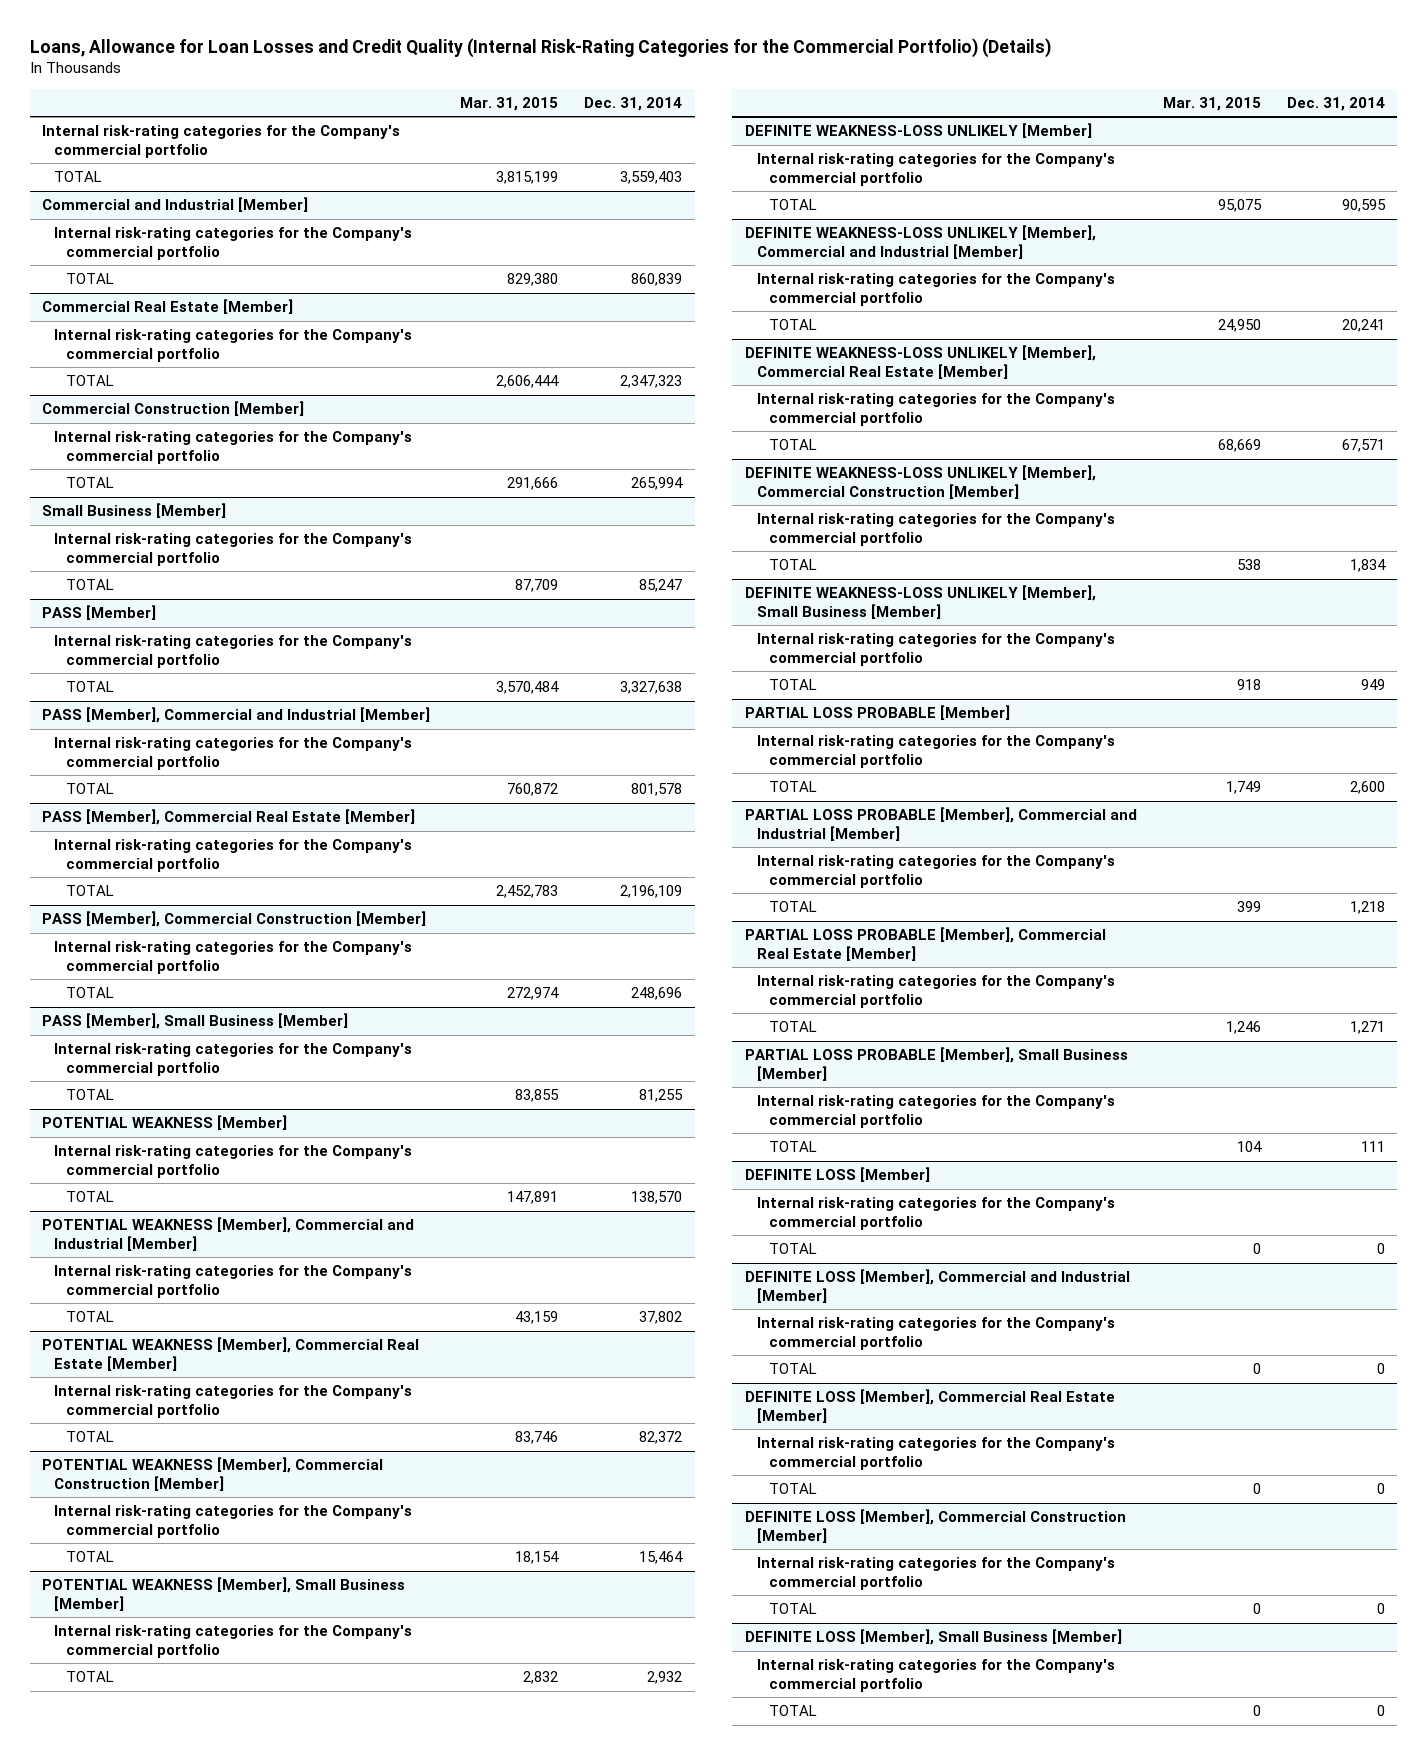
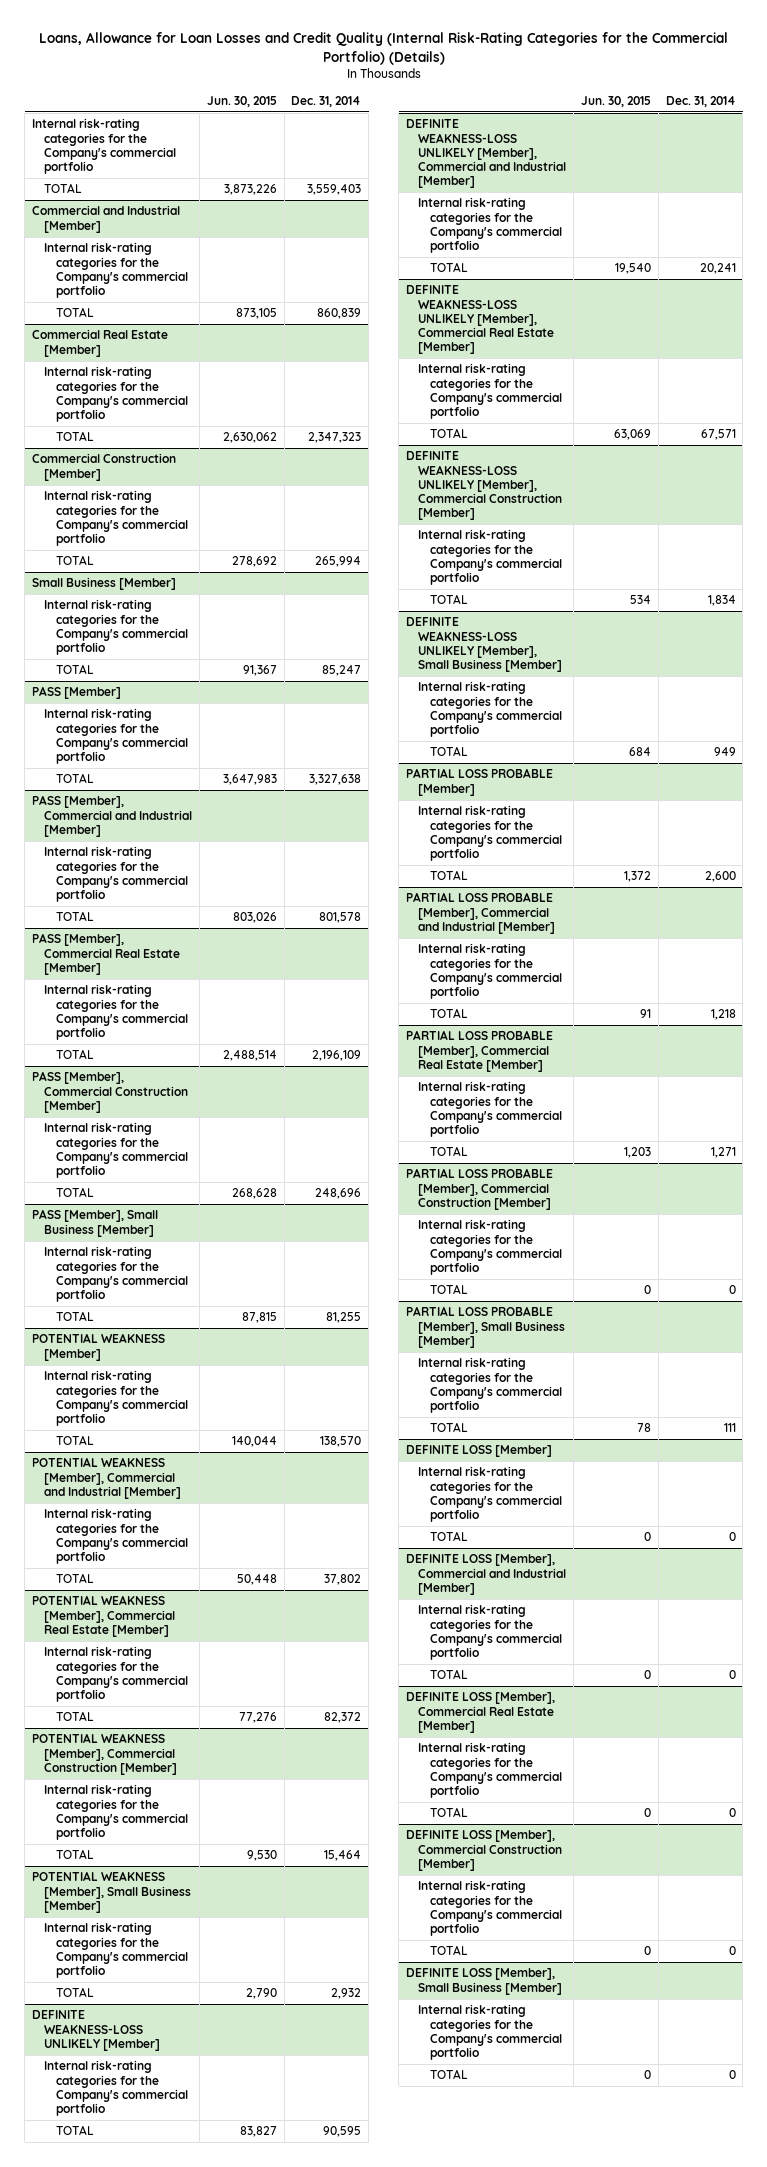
[460,96,559,111] Mar. 31, 2015 -> none
none -> [206,96,277,108] Jun. 30, 2015
none -> [406,1168,554,1210] PARTIAL LOSS PROBABLE [Member], Commercial Construction [Member]
none -> [417,1219,562,1275] Internal risk-rating categories for the Company's commercial portfolio
none -> [429,1284,468,1295] TOTAL

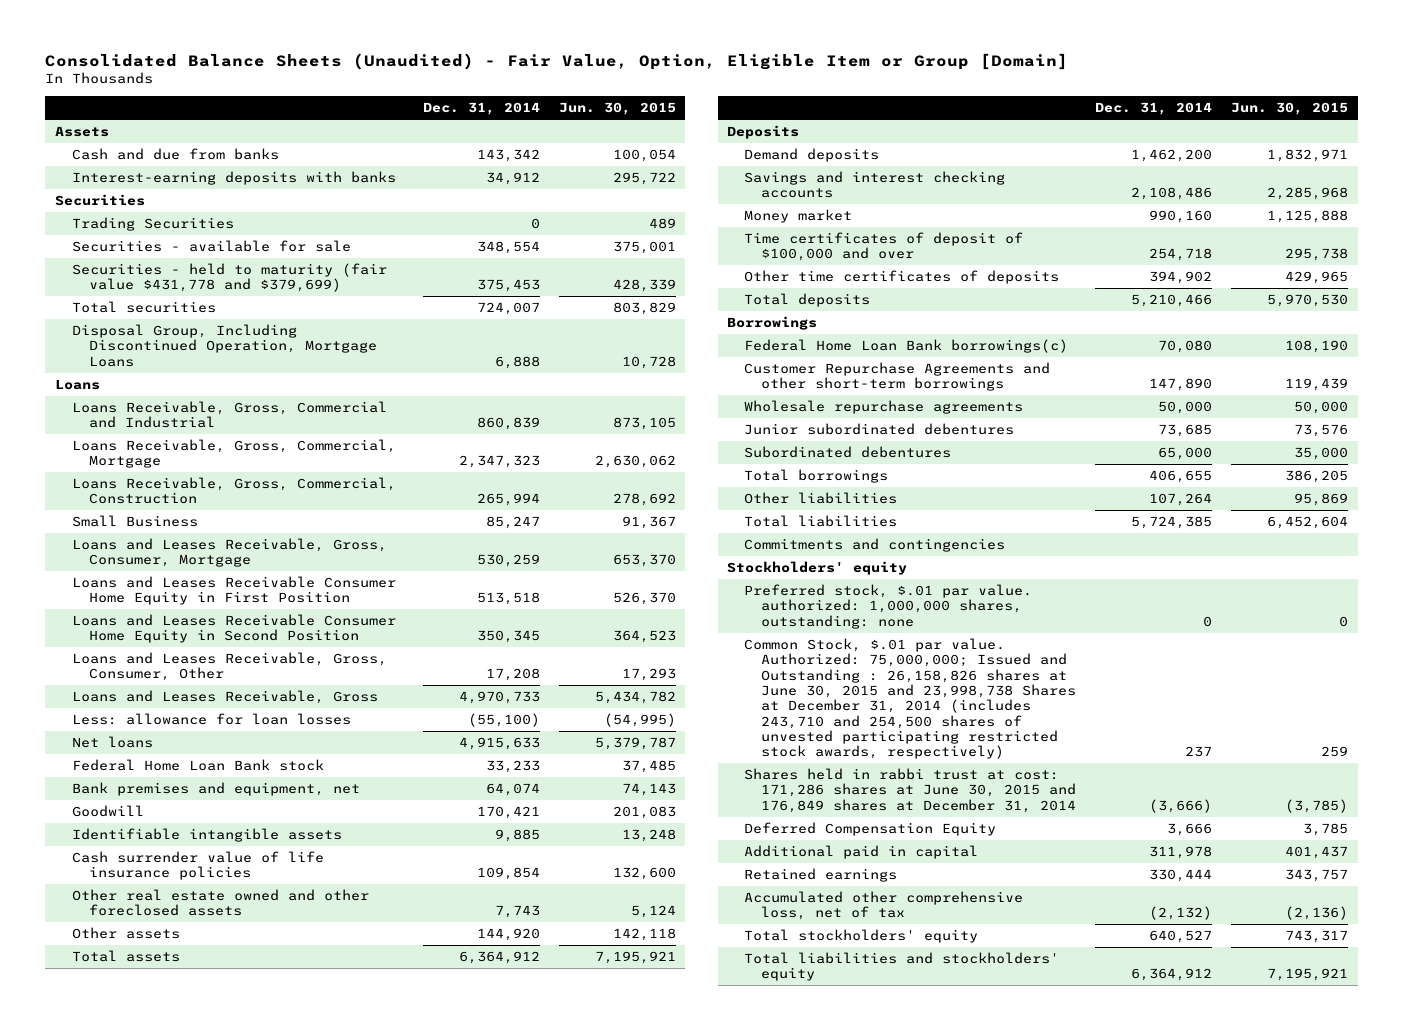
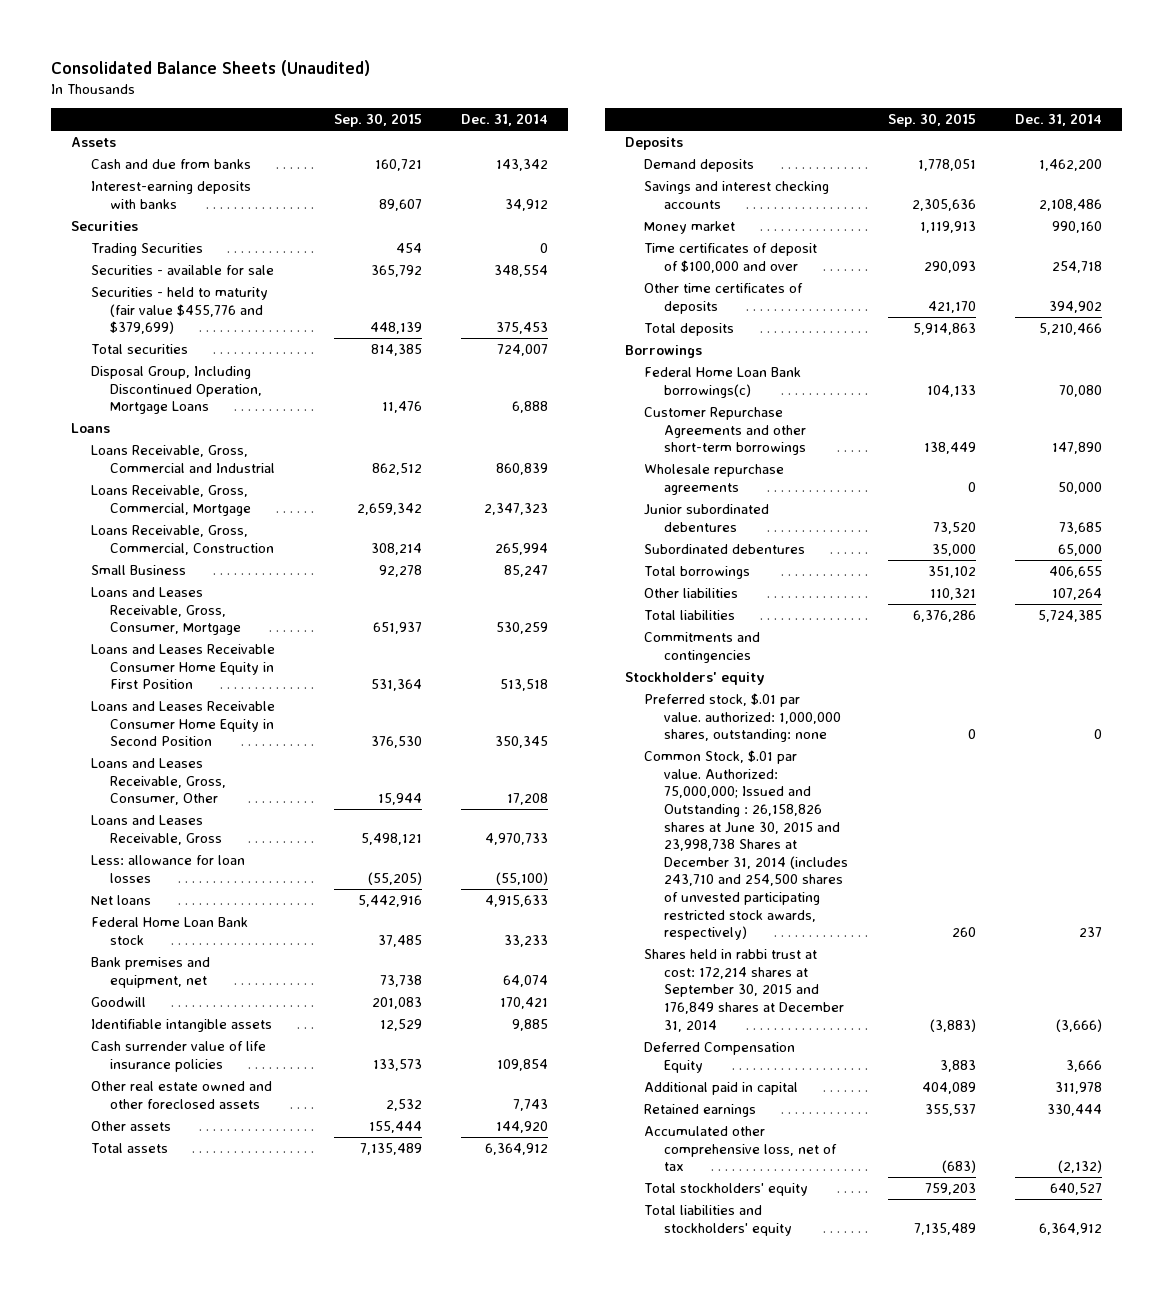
[45,52,1069,70] Consolidated Balance Sheets (Unaudited) - Fair Value, Option, Eligible Item or Group [Domain] -> [51,59,371,76] Consolidated Balance Sheets (Unaudited)
[558,102,676,116] Jun. 30, 2015 -> none
none -> [333,113,422,128] Sep. 30, 2015
[71,263,387,293] Securities - held to maturity (fair value $431,778 and $379,699) -> [90,287,268,335] Securities - held to maturity (fair value $455,776 and $379,699)
[744,768,1077,813] Shares held in rabbi trust at cost: 171,286 shares at June 30, 2015 and 176,849 shares at December 31, 2014 -> [644,949,845,1032] Shares held in rabbi trust at cost: 172,214 shares at September 30, 2015 and 176,849 shares at December 31, 2014

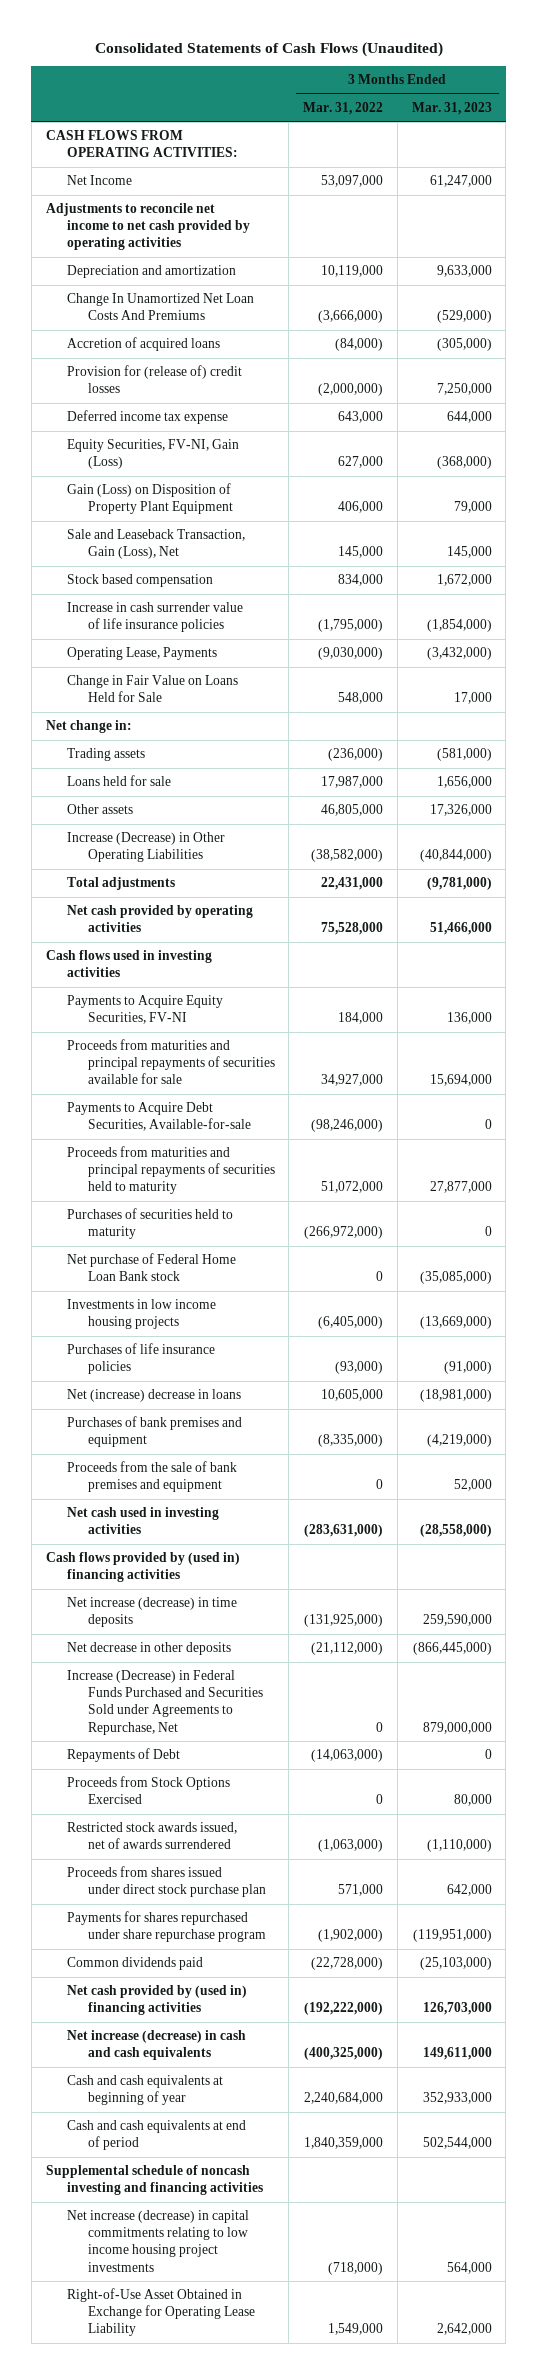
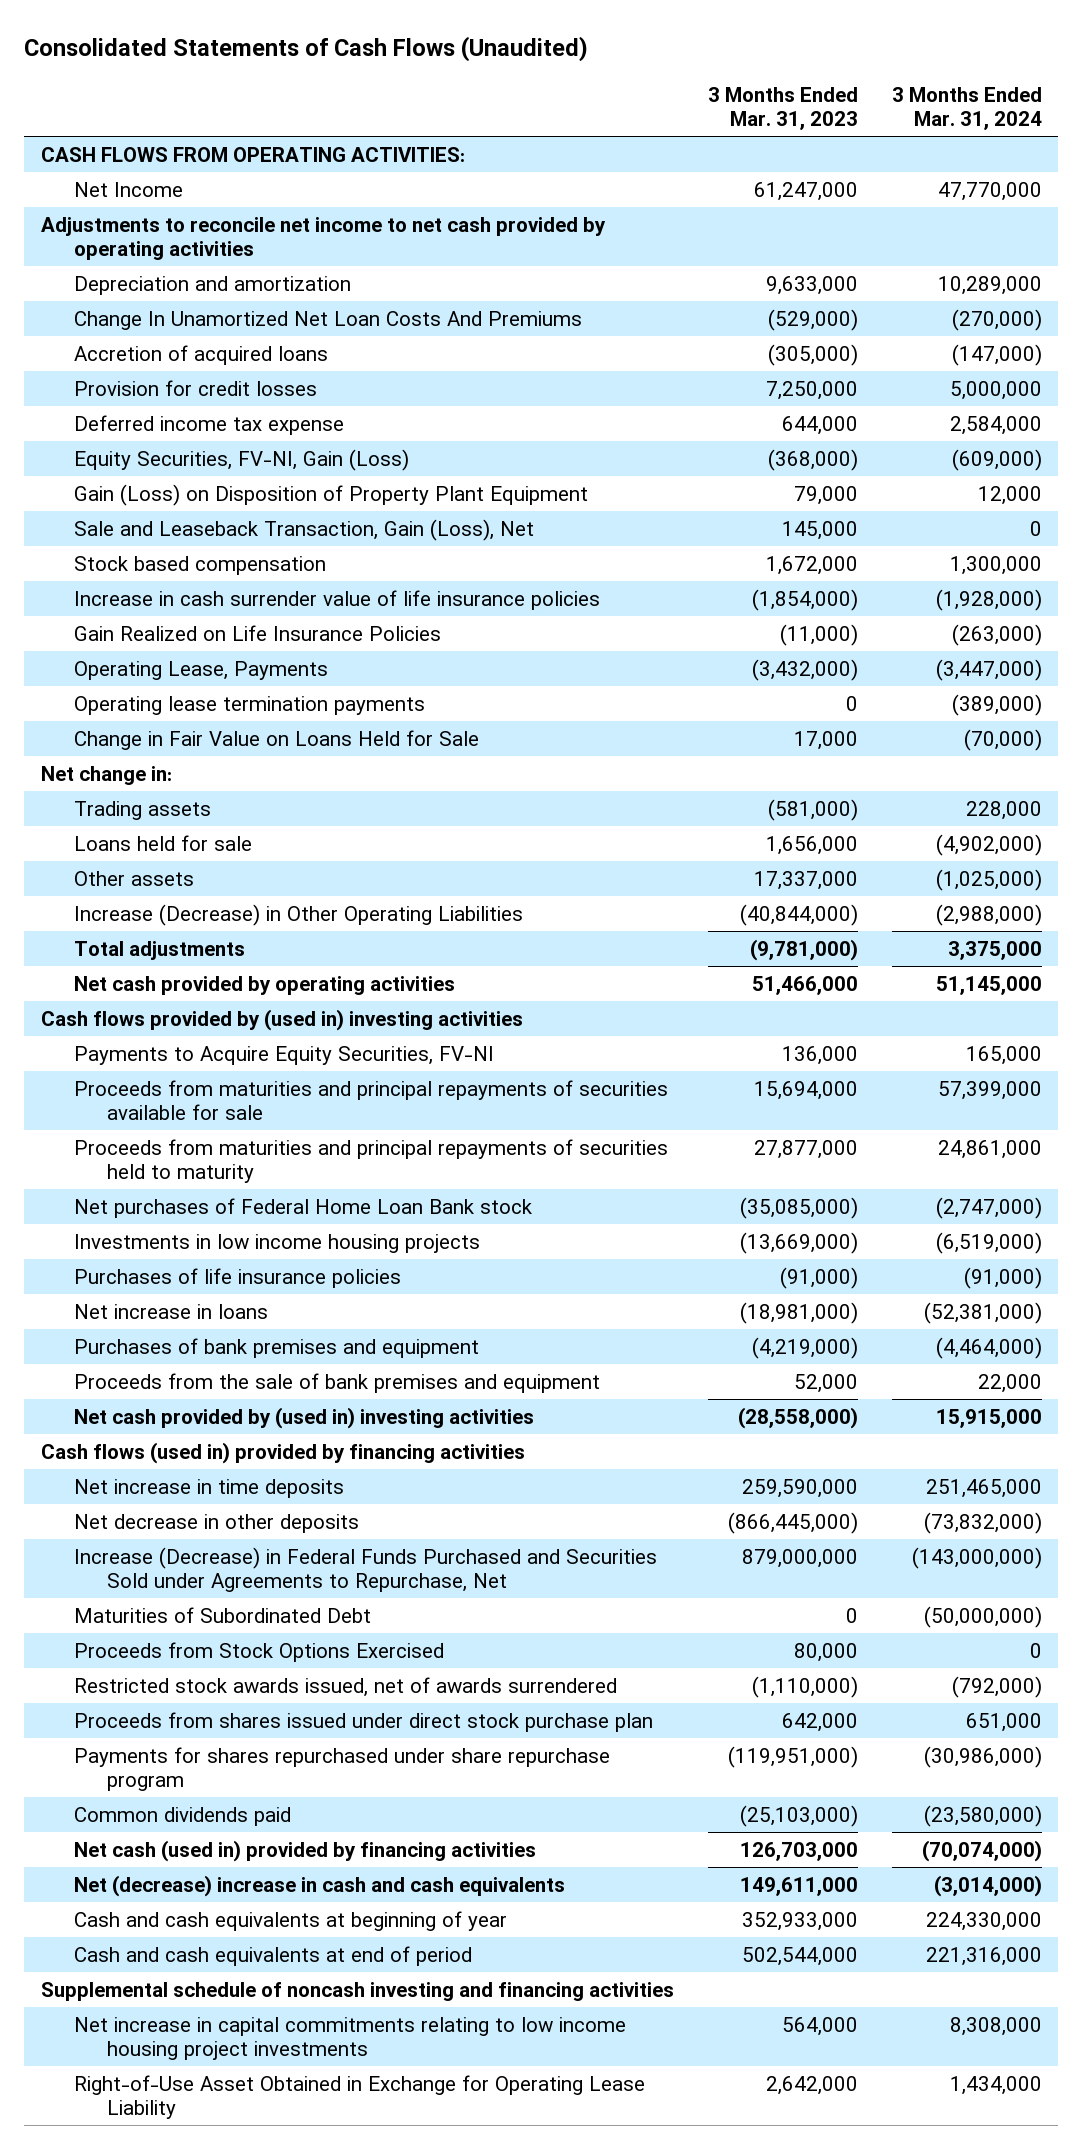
[303,101,384,115] Mar. 31, 2022 -> none
none -> [891,86,1042,130] 3 Months Ended Mar. 31, 2024
[66,365,242,394] Provision for (release of) credit losses -> [74,379,318,396] Provision for credit losses
none -> [74,624,442,641] Gain Realized on Life Insurance Policies
none -> [74,695,426,715] Operating lease termination payments
[429,804,492,817] 17,326,000 -> [753,870,858,890] 17,337,000
[45,950,212,978] Cash flows used in investing activities -> [41,1008,524,1031] Cash flows provided by (used in) investing activities
[66,1102,251,1132] Payments to Acquire Debt Securities, Available-for-sale -> none
[66,1208,233,1240] Purchases of securities held to maturity -> none
[66,1253,236,1282] Net purchase of Federal Home Loan Bank stock -> [74,1197,533,1218] Net purchases of Federal Home Loan Bank stock
[66,1389,241,1403] Net (increase) decrease in loans -> [74,1303,269,1319] Net increase in loans
[66,1507,219,1535] Net cash used in investing activities -> [74,1406,535,1429] Net cash provided by (used in) investing activities
[45,1552,240,1583] Cash flows provided by (used in) financing activities -> [41,1441,526,1464] Cash flows (used in) provided by financing activities
[66,1597,237,1628] Net increase (decrease) in time deposits -> [74,1478,345,1498] Net increase in time deposits
[66,1748,180,1763] Repayments of Debt -> none
none -> [74,1606,372,1623] Maturities of Subordinated Debt
[66,1985,247,2016] Net cash provided by (used in) financing activities -> [74,1839,537,1862] Net cash (used in) provided by financing activities
[66,2030,246,2061] Net increase (decrease) in cash and cash equivalents -> [74,1874,566,1897] Net (decrease) increase in cash and cash equivalents
[66,2210,249,2272] Net increase (decrease) in capital commitments relating to low income housing project investments -> [74,2016,627,2060] Net increase in capital commitments relating to low income housing project investments

